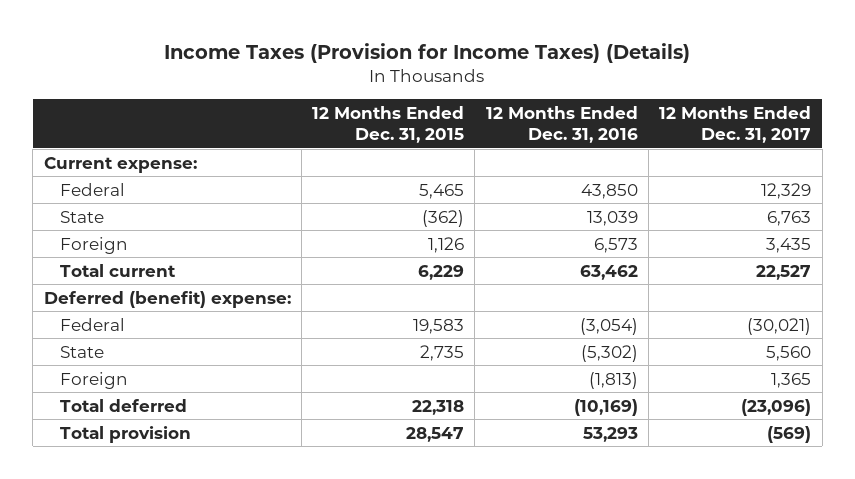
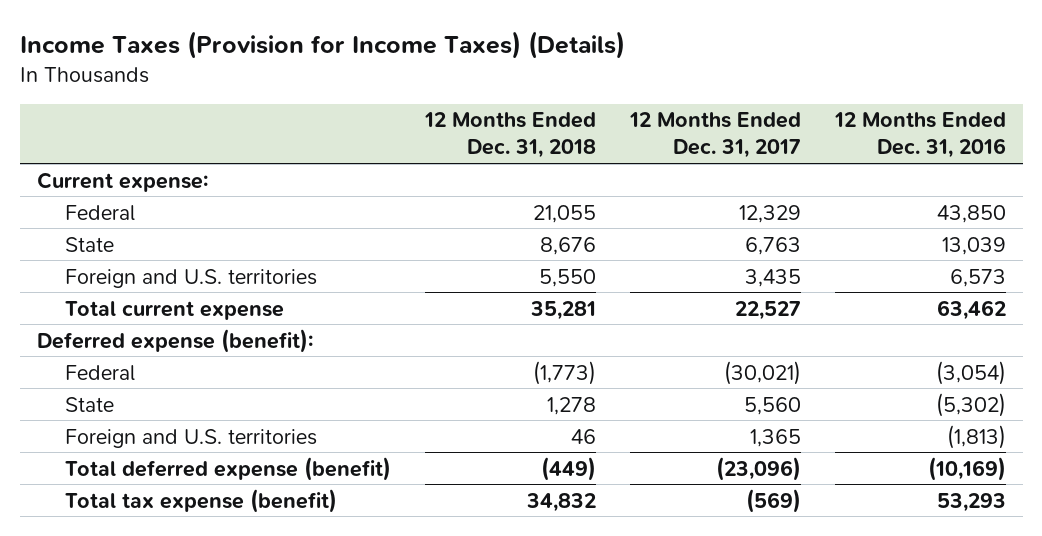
[312,105,465,144] 12 Months Ended Dec. 31, 2015 -> none
none -> [423,112,596,159] 12 Months Ended Dec. 31, 2018
[59,236,128,254] Foreign -> [64,268,317,288] Foreign and U.S. territories
[59,263,176,277] Total current -> [64,300,284,320] Total current expense
[43,290,291,308] Deferred (benefit) expense: -> [36,328,313,353] Deferred expense (benefit):
[59,371,128,389] Foreign -> [64,428,317,448] Foreign and U.S. territories
[59,398,187,412] Total deferred -> [64,456,391,481] Total deferred expense (benefit)
[59,425,191,443] Total provision -> [64,488,337,513] Total tax expense (benefit)

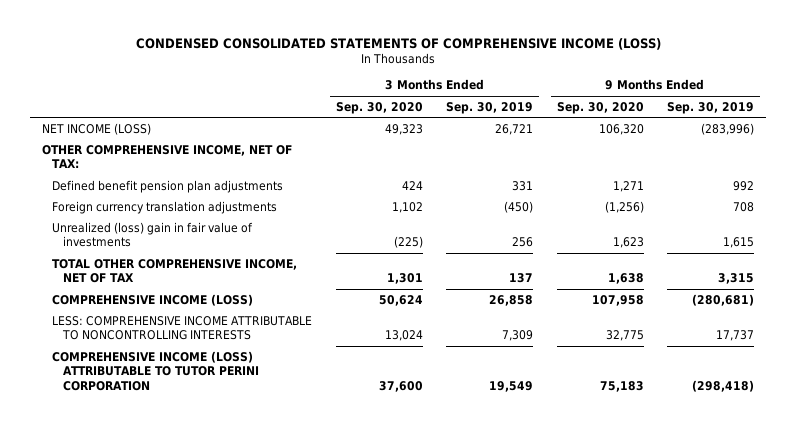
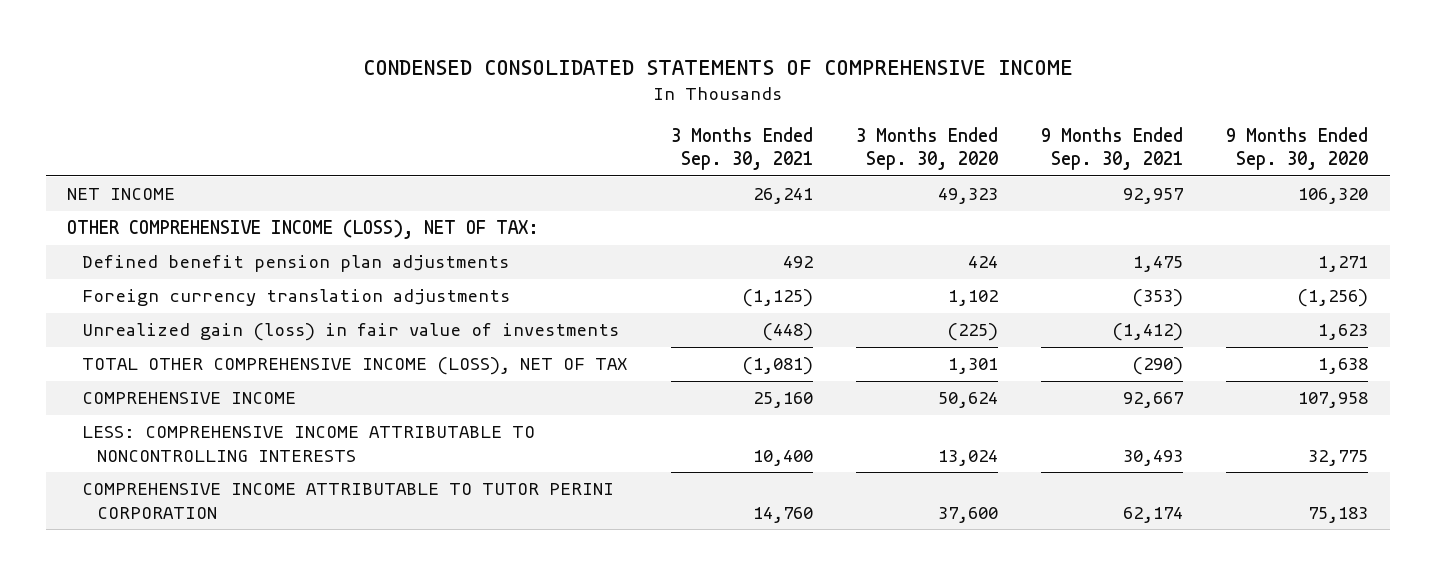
[136,37,662,50] CONDENSED CONSOLIDATED STATEMENTS OF COMPREHENSIVE INCOME (LOSS) -> [362,59,1073,75] CONDENSED CONSOLIDATED STATEMENTS OF COMPREHENSIVE INCOME
[446,101,534,114] Sep. 30, 2019 -> none
[667,101,755,114] Sep. 30, 2019 -> none
none -> [670,126,813,171] 3 Months Ended Sep. 30, 2021
none -> [1040,126,1183,171] 9 Months Ended Sep. 30, 2021
[42,122,152,135] NET INCOME (LOSS) -> [67,188,176,201] NET INCOME
[42,144,293,169] OTHER COMPREHENSIVE INCOME, NET OF TAX: -> [67,219,540,240] OTHER COMPREHENSIVE INCOME (LOSS), NET OF TAX:
[52,221,254,248] Unrealized (loss) gain in fair value of investments -> [82,323,620,342] Unrealized gain (loss) in fair value of investments
[52,258,298,284] TOTAL OTHER COMPREHENSIVE INCOME, NET OF TAX -> [82,357,628,376] TOTAL OTHER COMPREHENSIVE INCOME (LOSS), NET OF TAX
[52,293,254,306] COMPREHENSIVE INCOME (LOSS) -> [82,392,297,405] COMPREHENSIVE INCOME
[52,350,259,391] COMPREHENSIVE INCOME (LOSS) ATTRIBUTABLE TO TUTOR PERINI CORPORATION -> [82,483,615,519] COMPREHENSIVE INCOME ATTRIBUTABLE TO TUTOR PERINI CORPORATION

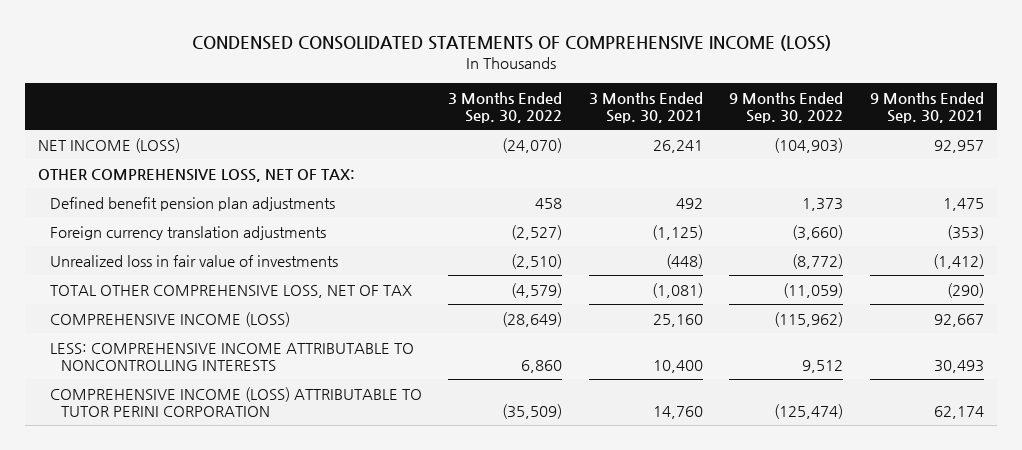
[362,59,1073,75] CONDENSED CONSOLIDATED STATEMENTS OF COMPREHENSIVE INCOME -> [192,34,832,51] CONDENSED CONSOLIDATED STATEMENTS OF COMPREHENSIVE INCOME (LOSS)
[855,126,998,171] 3 Months Ended Sep. 30, 2020 -> none
[1226,126,1369,171] 9 Months Ended Sep. 30, 2020 -> none
none -> [448,91,563,124] 3 Months Ended Sep. 30, 2022
none -> [729,91,844,124] 9 Months Ended Sep. 30, 2022
[67,188,176,201] NET INCOME -> [38,137,181,153] NET INCOME (LOSS)
[67,219,540,240] OTHER COMPREHENSIVE INCOME (LOSS), NET OF TAX: -> [38,168,356,182] OTHER COMPREHENSIVE LOSS, NET OF TAX:
[82,323,620,342] Unrealized gain (loss) in fair value of investments -> [49,254,338,267] Unrealized loss in fair value of investments
[82,357,628,376] TOTAL OTHER COMPREHENSIVE INCOME (LOSS), NET OF TAX -> [49,284,412,298] TOTAL OTHER COMPREHENSIVE LOSS, NET OF TAX
[82,392,297,405] COMPREHENSIVE INCOME -> [49,311,290,327] COMPREHENSIVE INCOME (LOSS)
[82,483,615,519] COMPREHENSIVE INCOME ATTRIBUTABLE TO TUTOR PERINI CORPORATION -> [49,386,422,418] COMPREHENSIVE INCOME (LOSS) ATTRIBUTABLE TO TUTOR PERINI CORPORATION

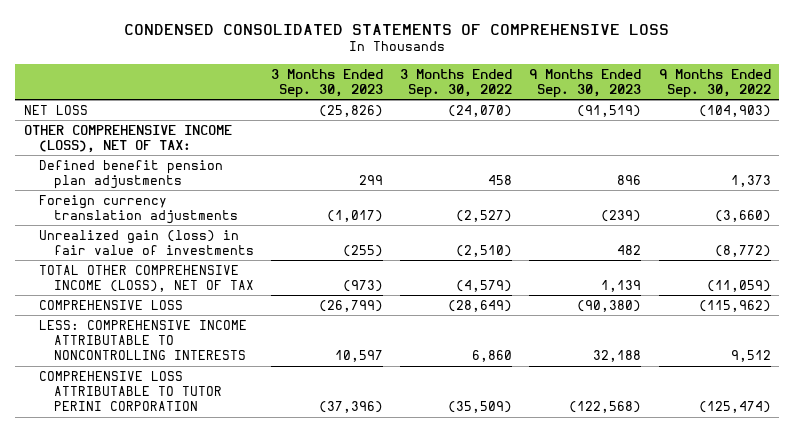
[192,34,832,51] CONDENSED CONSOLIDATED STATEMENTS OF COMPREHENSIVE INCOME (LOSS) -> [124,23,670,35] CONDENSED CONSOLIDATED STATEMENTS OF COMPREHENSIVE LOSS
[588,91,703,124] 3 Months Ended Sep. 30, 2021 -> none
[870,91,985,124] 9 Months Ended Sep. 30, 2021 -> none
none -> [270,68,383,98] 3 Months Ended Sep. 30, 2023
none -> [529,68,642,98] 9 Months Ended Sep. 30, 2023
[38,137,181,153] NET INCOME (LOSS) -> [23,104,88,115] NET LOSS
[38,168,356,182] OTHER COMPREHENSIVE LOSS, NET OF TAX: -> [23,124,232,153] OTHER COMPREHENSIVE INCOME (LOSS), NET OF TAX:
[49,254,338,267] Unrealized loss in fair value of investments -> [38,229,254,255] Unrealized gain (loss) in fair value of investments
[49,284,412,298] TOTAL OTHER COMPREHENSIVE LOSS, NET OF TAX -> [38,264,254,292] TOTAL OTHER COMPREHENSIVE INCOME (LOSS), NET OF TAX
[49,311,290,327] COMPREHENSIVE INCOME (LOSS) -> [38,299,183,310] COMPREHENSIVE LOSS
[49,386,422,418] COMPREHENSIVE INCOME (LOSS) ATTRIBUTABLE TO TUTOR PERINI CORPORATION -> [38,370,222,412] COMPREHENSIVE LOSS ATTRIBUTABLE TO TUTOR PERINI CORPORATION

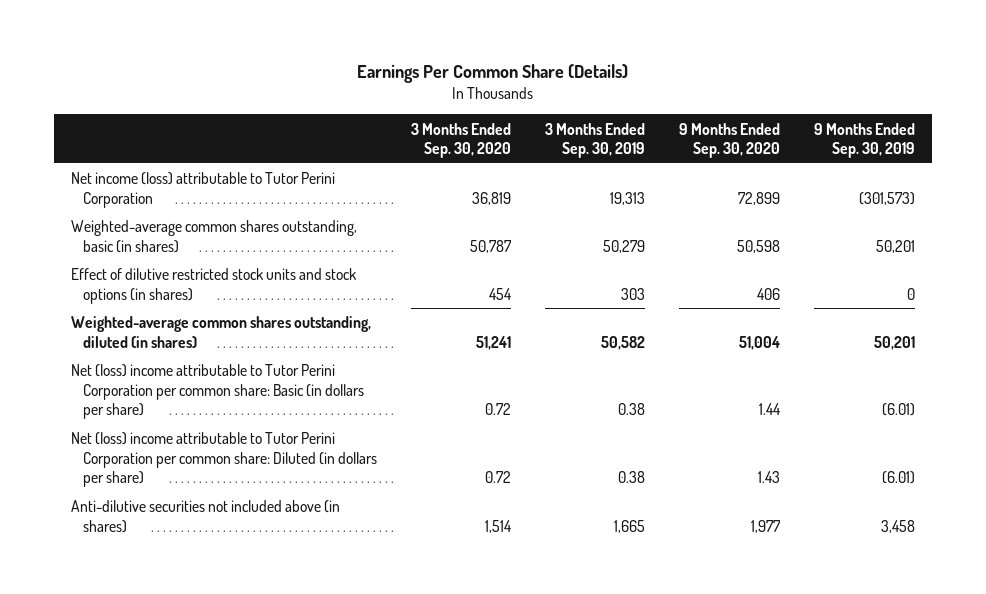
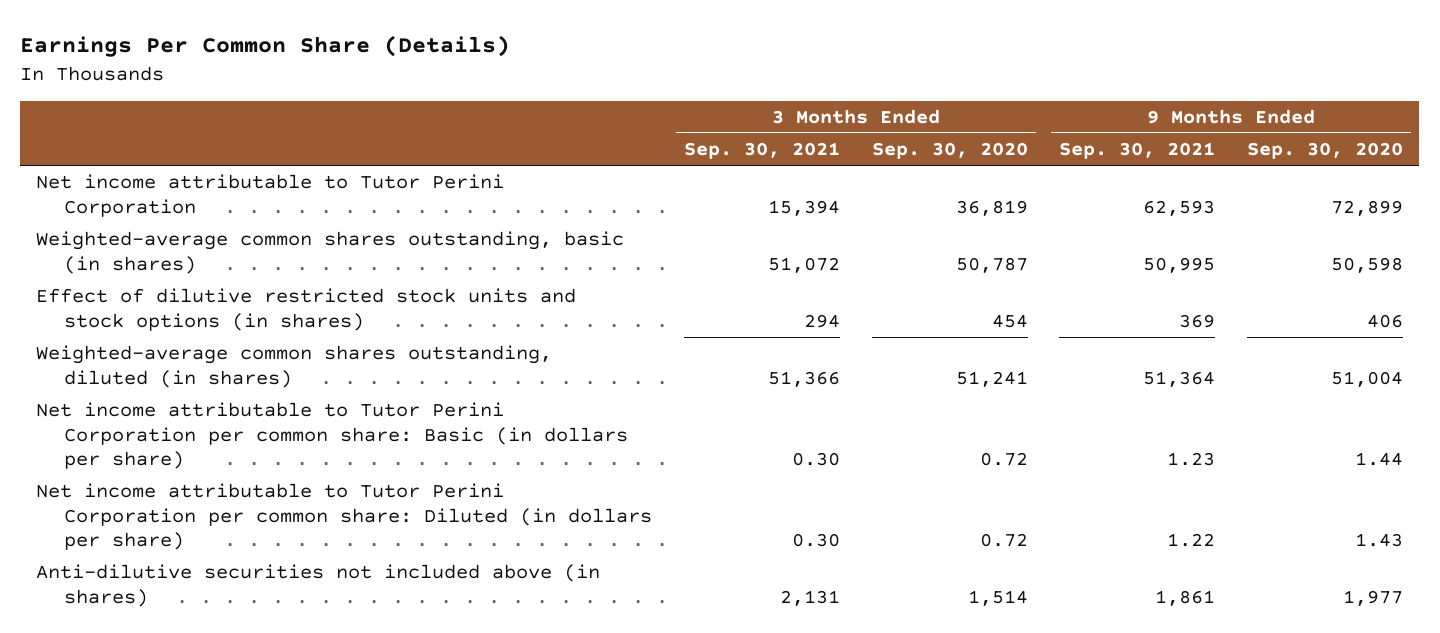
[545,122,646,158] 3 Months Ended Sep. 30, 2019 -> none
[814,122,916,158] 9 Months Ended Sep. 30, 2019 -> none
none -> [683,141,840,159] Sep. 30, 2021
none -> [1059,141,1216,159] Sep. 30, 2021
[70,172,335,208] Net income (loss) attributable to Tutor Perini Corporation -> [36,174,505,217] Net income attributable to Tutor Perini Corporation
[70,364,365,419] Net (loss) income attributable to Tutor Perini Corporation per common share: Basic (in dollars per share) -> [36,402,628,470] Net income attributable to Tutor Perini Corporation per common share: Basic (in dollars per share)
[70,432,378,487] Net (loss) income attributable to Tutor Perini Corporation per common share: Diluted (in dollars per share) -> [36,483,652,551] Net income attributable to Tutor Perini Corporation per common share: Diluted (in dollars per share)

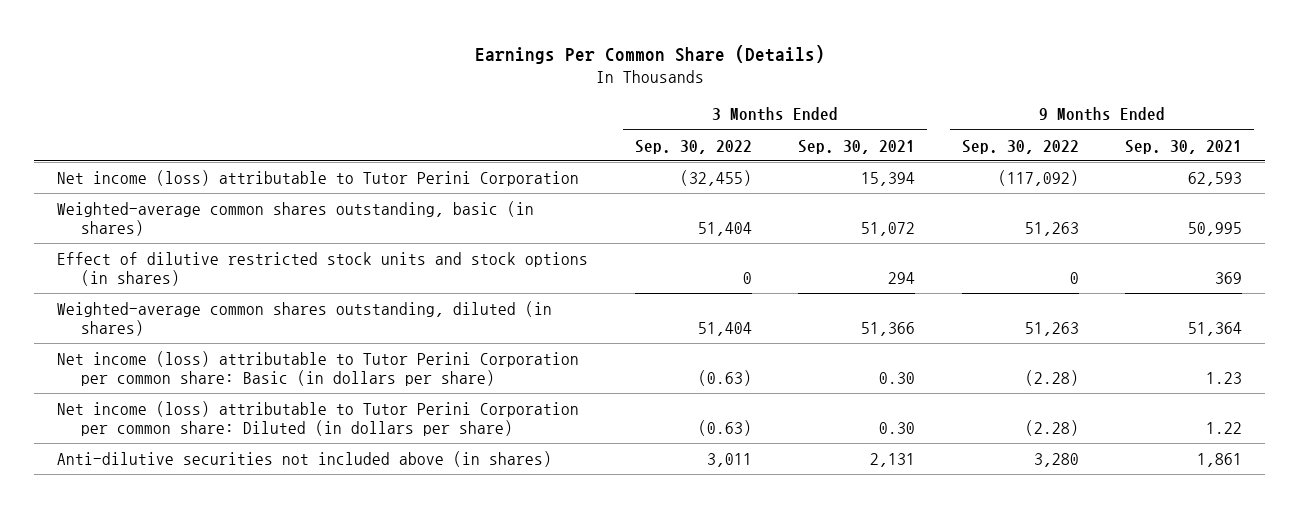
[871,141,1028,159] Sep. 30, 2020 -> none
[1247,141,1404,159] Sep. 30, 2020 -> none
none -> [634,139,752,154] Sep. 30, 2022
none -> [961,139,1079,154] Sep. 30, 2022
[36,174,505,217] Net income attributable to Tutor Perini Corporation -> [57,169,580,186] Net income (loss) attributable to Tutor Perini Corporation
[36,402,628,470] Net income attributable to Tutor Perini Corporation per common share: Basic (in dollars per share) -> [57,350,580,386] Net income (loss) attributable to Tutor Perini Corporation per common share: Basic (in dollars per share)
[36,483,652,551] Net income attributable to Tutor Perini Corporation per common share: Diluted (in dollars per share) -> [57,400,580,436] Net income (loss) attributable to Tutor Perini Corporation per common share: Diluted (in dollars per share)

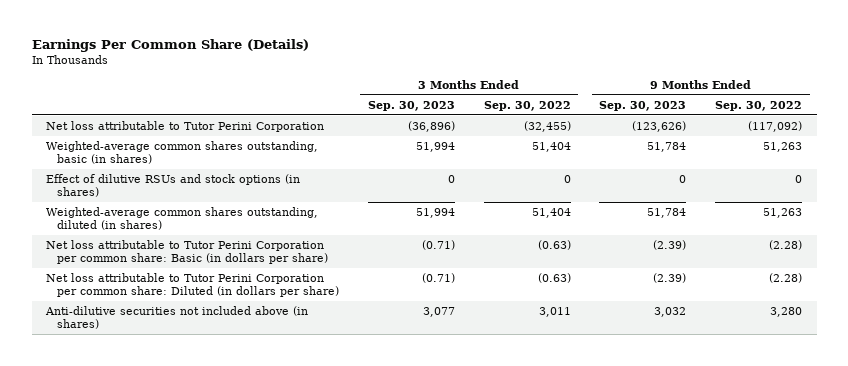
[798,139,916,154] Sep. 30, 2021 -> none
[1124,139,1242,154] Sep. 30, 2021 -> none
none -> [367,100,455,111] Sep. 30, 2023
none -> [599,100,687,111] Sep. 30, 2023
[57,169,580,186] Net income (loss) attributable to Tutor Perini Corporation -> [46,121,325,133] Net loss attributable to Tutor Perini Corporation
[57,251,589,286] Effect of dilutive restricted stock units and stock options (in shares) -> [46,174,301,197] Effect of dilutive RSUs and stock options (in shares)
[57,350,580,386] Net income (loss) attributable to Tutor Perini Corporation per common share: Basic (in dollars per share) -> [46,240,328,264] Net loss attributable to Tutor Perini Corporation per common share: Basic (in dollars per share)
[57,400,580,436] Net income (loss) attributable to Tutor Perini Corporation per common share: Diluted (in dollars per share) -> [46,273,339,297] Net loss attributable to Tutor Perini Corporation per common share: Diluted (in dollars per share)

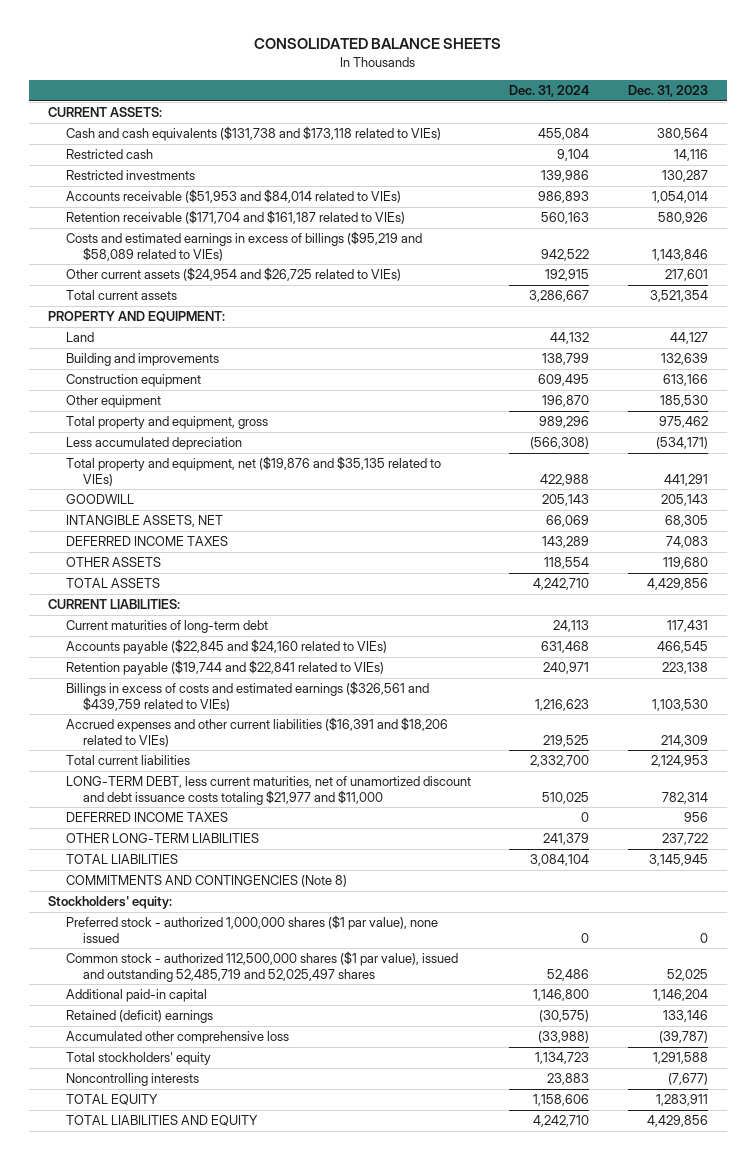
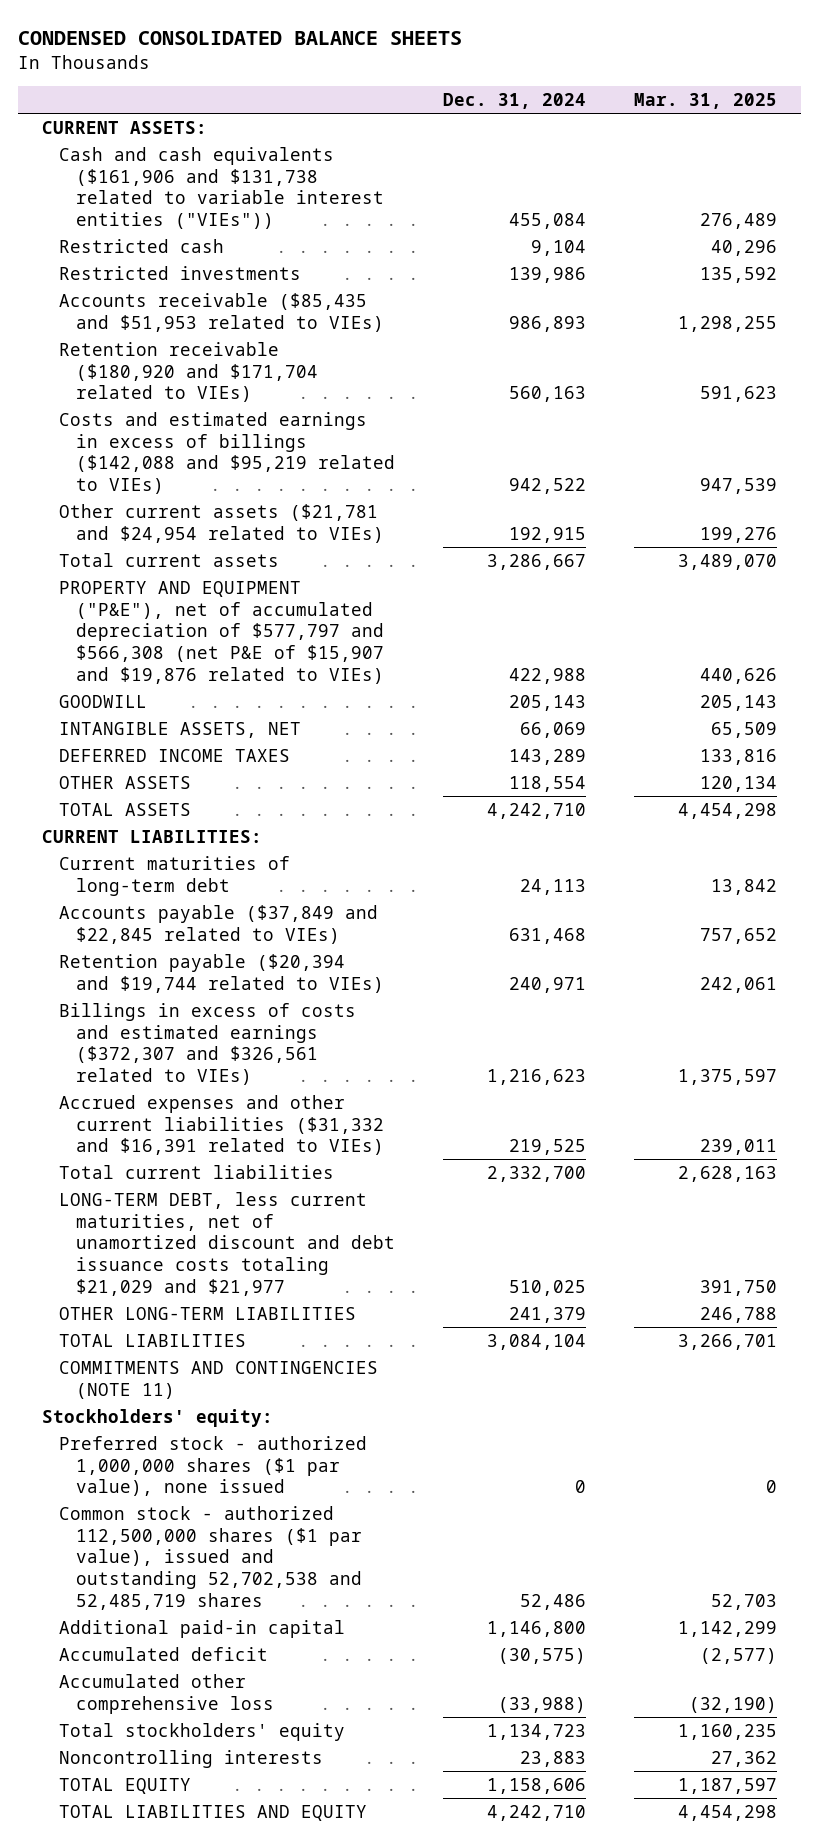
[253,37,501,49] CONSOLIDATED BALANCE SHEETS -> [17,31,462,46] CONDENSED CONSOLIDATED BALANCE SHEETS
[628,85,709,98] Dec. 31, 2023 -> none
none -> [634,93,778,110] Mar. 31, 2025
[65,126,441,142] Cash and cash equivalents ($131,738 and $173,118 related to VIEs) -> [59,146,385,230] Cash and cash equivalents ($161,906 and $131,738 related to variable interest entities ("VIEs"))
[65,189,401,204] Accounts receivable ($51,953 and $84,014 related to VIEs) -> [59,292,385,332] Accounts receivable ($85,435 and $51,953 related to VIEs)
[65,210,405,225] Retention receivable ($171,704 and $161,187 related to VIEs) -> [59,341,319,403] Retention receivable ($180,920 and $171,704 related to VIEs)
[65,231,422,261] Costs and estimated earnings in excess of billings ($95,219 and $58,089 related to VIEs) -> [59,411,396,495] Costs and estimated earnings in excess of billings ($142,088 and $95,219 related to VIEs)
[65,267,401,282] Other current assets ($24,954 and $26,725 related to VIEs) -> [59,503,385,543] Other current assets ($21,781 and $24,954 related to VIEs)
[47,311,225,323] PROPERTY AND EQUIPMENT: -> none
[65,332,94,343] Land -> none
[65,353,219,367] Building and improvements -> none
[65,374,201,388] Construction equipment -> none
[65,395,161,409] Other equipment -> none
[65,416,268,430] Total property and equipment, gross -> none
[65,437,242,451] Less accumulated depreciation -> none
[65,456,441,486] Total property and equipment, net ($19,876 and $35,135 related to VIEs) -> [59,580,385,684] PROPERTY AND EQUIPMENT ("P&E"), net of accumulated depreciation of $577,797 and $566,308 (net P&E of $15,907 and $19,876 related to VIEs)
[65,639,387,655] Accounts payable ($22,845 and $24,160 related to VIEs) -> [59,904,379,944] Accounts payable ($37,849 and $22,845 related to VIEs)
[65,660,384,676] Retention payable ($19,744 and $22,841 related to VIEs) -> [59,953,385,993] Retention payable ($20,394 and $19,744 related to VIEs)
[65,681,429,711] Billings in excess of costs and estimated earnings ($326,561 and $439,759 related to VIEs) -> [59,1002,357,1086] Billings in excess of costs and estimated earnings ($372,307 and $326,561 related to VIEs)
[65,717,448,747] Accrued expenses and other current liabilities ($16,391 and $18,206 related to VIEs) -> [59,1094,385,1156] Accrued expenses and other current liabilities ($31,332 and $16,391 related to VIEs)
[65,812,228,823] DEFERRED INCOME TAXES -> none
[65,776,471,805] LONG-TERM DEBT, less current maturities, net of unamortized discount and debt issuance costs totaling $21,977 and $11,000 -> [59,1191,396,1296] LONG-TERM DEBT, less current maturities, net of unamortized discount and debt issuance costs totaling $21,029 and $21,977
[65,875,347,888] COMMITMENTS AND CONTINGENCIES (Note 8) -> [59,1360,379,1399] COMMITMENTS AND CONTINGENCIES (NOTE 11)
[65,951,458,982] Common stock - authorized 112,500,000 shares ($1 par value), issued and outstanding 52,485,719 and 52,025,497 shares -> [59,1505,363,1610] Common stock - authorized 112,500,000 shares ($1 par value), issued and outstanding 52,702,538 and 52,485,719 shares
[65,1010,213,1024] Retained (deficit) earnings -> [59,1646,269,1661] Accumulated deficit

